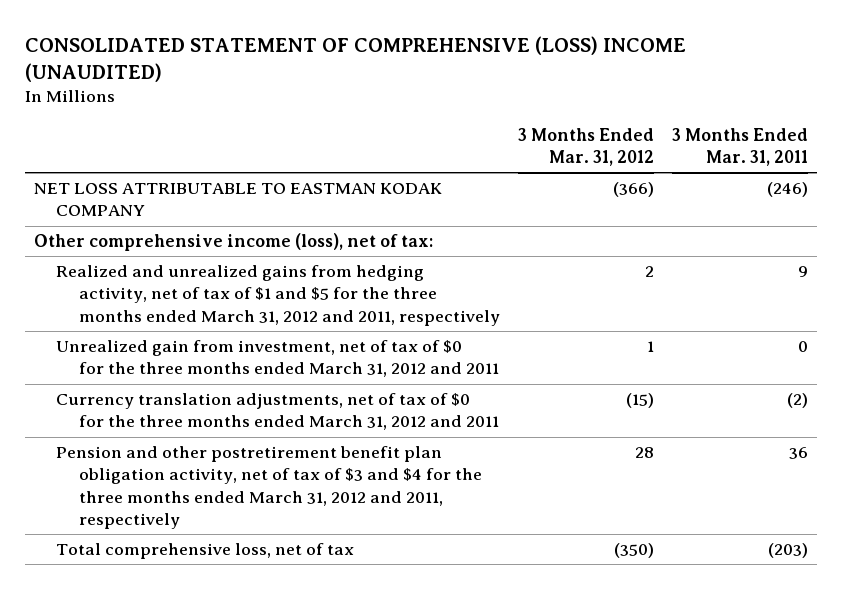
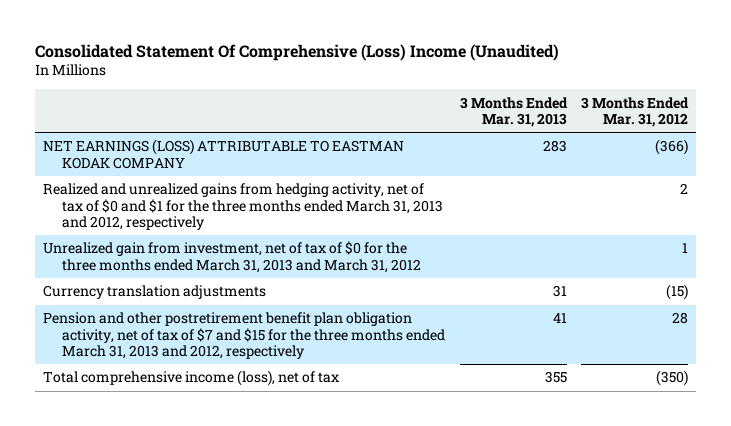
[24,35,686,82] CONSOLIDATED STATEMENT OF COMPREHENSIVE (LOSS) INCOME (UNAUDITED) -> [35,43,560,61] Consolidated Statement Of Comprehensive (Loss) Income (Unaudited)
[672,128,809,167] 3 Months Ended Mar. 31, 2011 -> none
none -> [459,96,568,127] 3 Months Ended Mar. 31, 2013
[33,233,433,252] Other comprehensive income (loss), net of tax: -> none
[56,393,499,431] Currency translation adjustments, net of tax of $0 for the three months ended March 31, 2012 and 2011 -> none
[33,183,442,217] NET LOSS ATTRIBUTABLE TO EASTMAN KODAK COMPANY -> [42,139,404,169] NET EARNINGS (LOSS) ATTRIBUTABLE TO EASTMAN KODAK COMPANY
[56,265,500,326] Realized and unrealized gains from hedging activity, net of tax of $1 and $5 for the three months ended March 31, 2012 and 2011, respectively -> [42,183,444,230] Realized and unrealized gains from hedging activity, net of tax of $0 and $1 for the three months ended March 31, 2013 and 2012, respectively
[56,340,499,378] Unrealized gain from investment, net of tax of $0 for the three months ended March 31, 2012 and 2011 -> [42,241,422,273] Unrealized gain from investment, net of tax of $0 for the three months ended March 31, 2013 and March 31, 2012
none -> [42,285,266,300] Currency translation adjustments
[56,446,482,529] Pension and other postretirement benefit plan obligation activity, net of tax of $3 and $4 for the three months ended March 31, 2012 and 2011, respectively -> [42,312,446,359] Pension and other postretirement benefit plan obligation activity, net of tax of $7 and $15 for the three months ended March 31, 2013 and 2012, respectively
[56,543,355,560] Total comprehensive loss, net of tax -> [42,370,339,387] Total comprehensive income (loss), net of tax

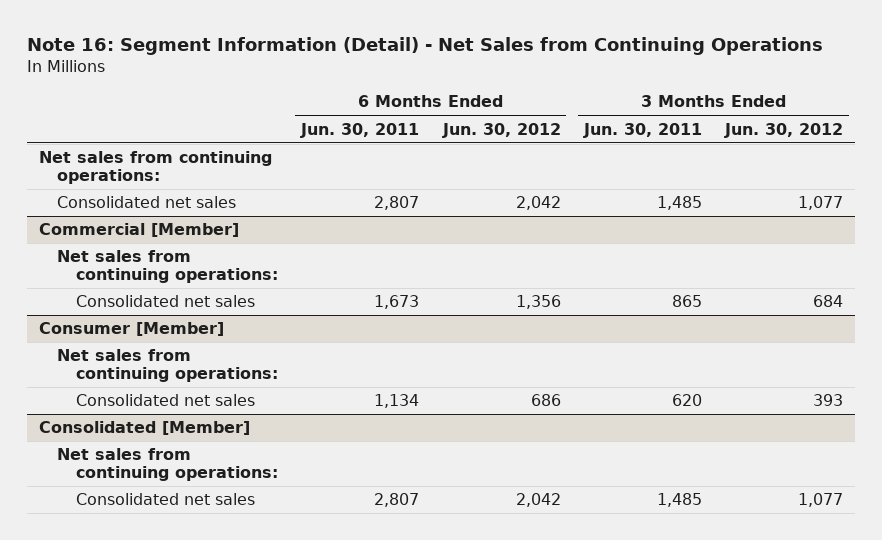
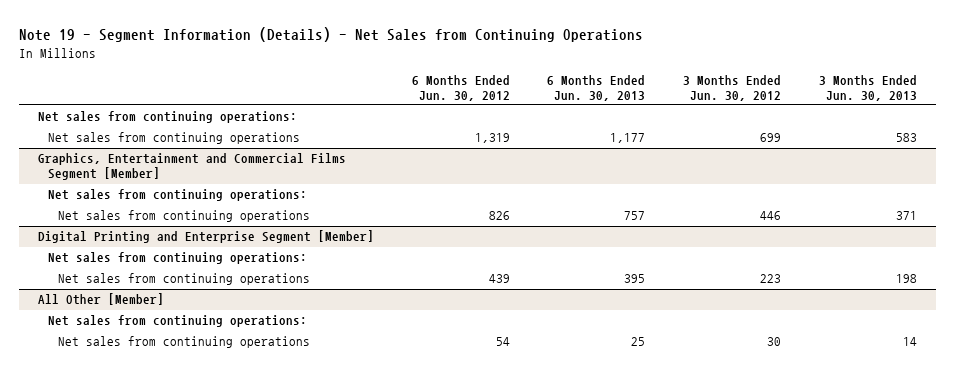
[27,37,824,56] Note 16: Segment Information (Detail) - Net Sales from Continuing Operations -> [19,27,644,43] Note 19 - Segment Information (Details) - Net Sales from Continuing Operations
[300,122,420,138] Jun. 30, 2011 -> none
[582,122,702,138] Jun. 30, 2011 -> none
none -> [547,74,646,101] 6 Months Ended Jun. 30, 2013
none -> [818,74,917,101] 3 Months Ended Jun. 30, 2013
[38,223,239,238] Commercial [Member] -> none
[57,196,237,209] Consolidated net sales -> [47,132,300,145] Net sales from continuing operations
[515,196,561,211] 2,042 -> [474,133,510,144] 1,319
[798,196,844,211] 1,077 -> [760,133,782,143] 699
none -> [38,153,347,181] Graphics, Entertainment and Commercial Films Segment [Member]
[38,322,224,337] Consumer [Member] -> none
[75,295,255,308] Consolidated net sales -> [57,210,310,223] Net sales from continuing operations
[515,295,561,310] 1,356 -> [488,211,510,221] 826
[813,295,844,308] 684 -> [760,211,782,221] 446
none -> [38,230,375,244] Digital Printing and Enterprise Segment [Member]
[38,421,250,436] Consolidated [Member] -> none
[75,394,255,407] Consolidated net sales -> [57,273,310,286] Net sales from continuing operations
[530,394,561,407] 686 -> [488,274,510,284] 439
[813,394,844,407] 393 -> [760,274,782,284] 223
none -> [38,293,165,306] All Other [Member]
[75,493,255,506] Consolidated net sales -> [57,336,310,349] Net sales from continuing operations
[515,493,561,508] 2,042 -> [495,337,510,347] 54
[798,493,844,508] 1,077 -> [767,337,782,347] 30

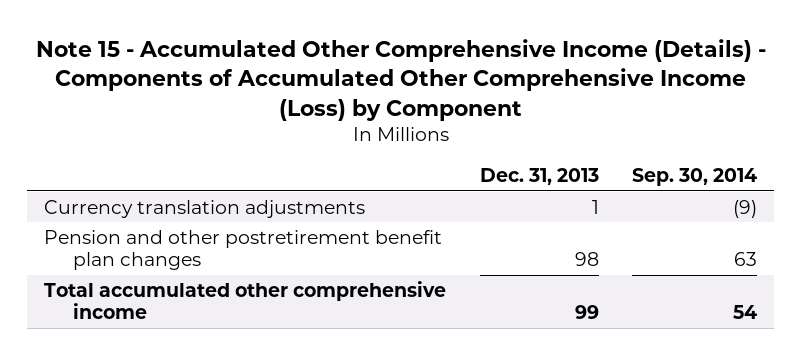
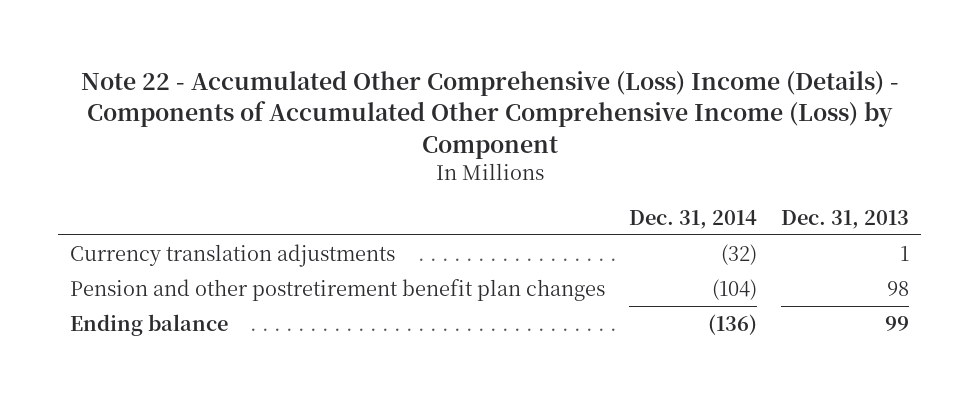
[35,38,766,121] Note 15 - Accumulated Other Comprehensive Income (Details) - Components of Accumulated Other Comprehensive Income (Loss) by Component -> [80,69,899,159] Note 22 - Accumulated Other Comprehensive (Loss) Income (Details) - Components of Accumulated Other Comprehensive Income (Loss) by Component
[632,168,758,187] Sep. 30, 2014 -> none
none -> [629,209,758,229] Dec. 31, 2014
[43,280,446,320] Total accumulated other comprehensive income -> [70,313,229,336] Ending balance

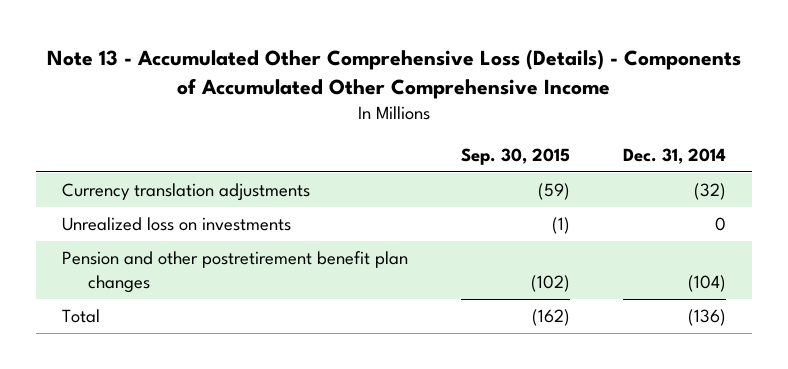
[80,69,899,159] Note 22 - Accumulated Other Comprehensive (Loss) Income (Details) - Components of Accumulated Other Comprehensive Income (Loss) by Component -> [47,48,742,99] Note 13 - Accumulated Other Comprehensive Loss (Details) - Components of Accumulated Other Comprehensive Income
[780,209,909,229] Dec. 31, 2013 -> none
none -> [461,147,571,165] Sep. 30, 2015
none -> [62,217,292,232] Unrealized loss on investments
[70,313,229,336] Ending balance -> [62,309,101,324] Total

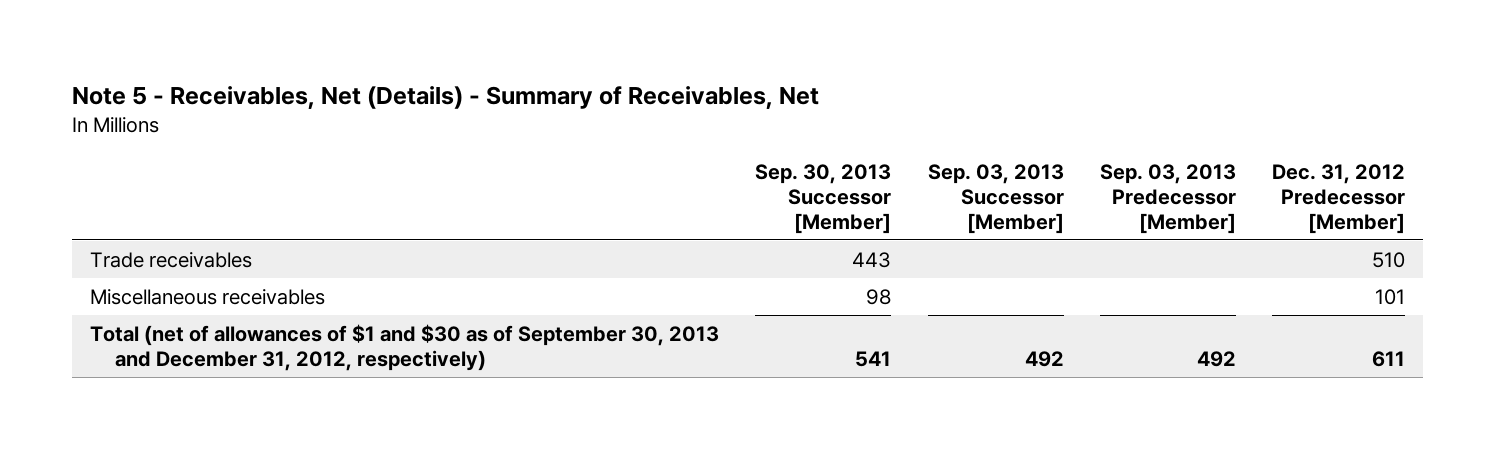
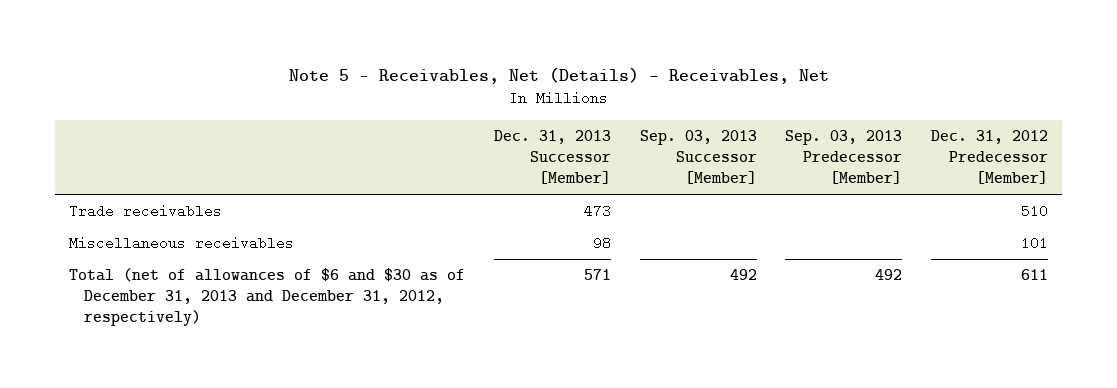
[71,86,819,110] Note 5 - Receivables, Net (Details) - Summary of Receivables, Net -> [288,66,829,84] Note 5 - Receivables, Net (Details) - Receivables, Net
[755,163,892,234] Sep. 30, 2013 Successor [Member] -> none
none -> [493,129,611,185] Dec. 31, 2013 Successor [Member]
[90,323,720,371] Total (net of allowances of $1 and $30 as of September 30, 2013 and December 31, 2012, respectively) -> [69,268,466,327] Total (net of allowances of $6 and $30 as of December 31, 2013 and December 31, 2012, respectively)

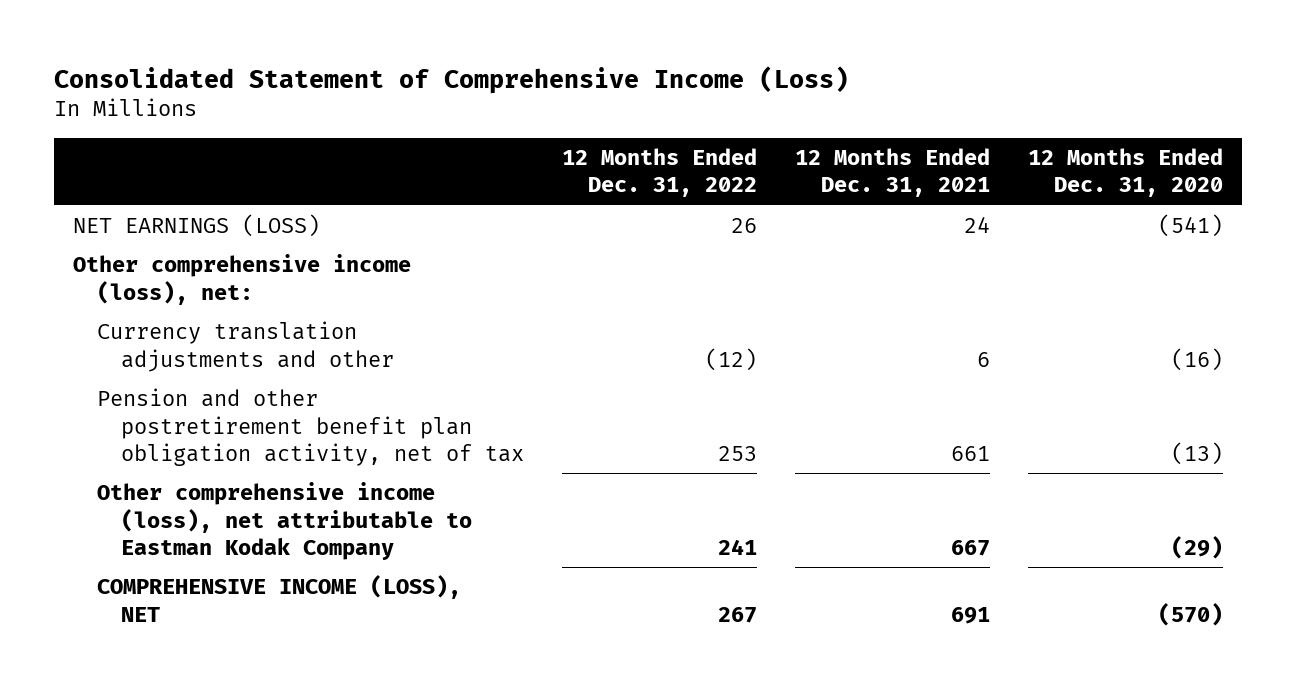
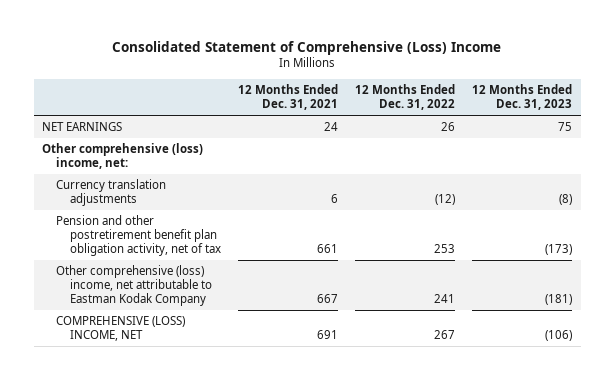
[54,65,850,94] Consolidated Statement of Comprehensive Income (Loss) -> [112,40,502,55] Consolidated Statement of Comprehensive (Loss) Income
[1027,147,1223,198] 12 Months Ended Dec. 31, 2020 -> none
none -> [472,84,573,111] 12 Months Ended Dec. 31, 2023
[73,214,321,238] NET EARNINGS (LOSS) -> [42,122,123,132] NET EARNINGS
[73,254,412,305] Other comprehensive income (loss), net: -> [42,143,204,170] Other comprehensive (loss) income, net:
[97,321,395,372] Currency translation adjustments and other -> [56,179,167,207] Currency translation adjustments
[97,482,473,561] Other comprehensive income (loss), net attributable to Eastman Kodak Company -> [56,265,213,307] Other comprehensive (loss) income, net attributable to Eastman Kodak Company
[97,575,462,622] COMPREHENSIVE INCOME (LOSS), NET -> [56,316,186,342] COMPREHENSIVE (LOSS) INCOME, NET

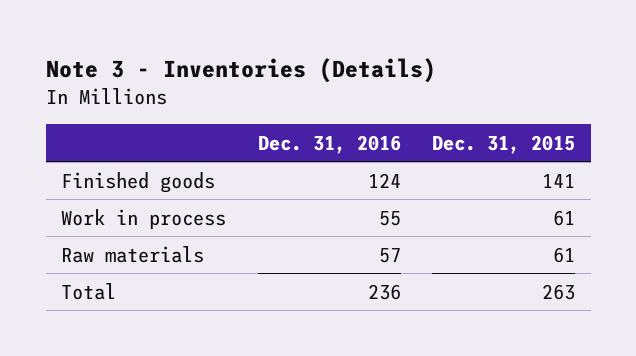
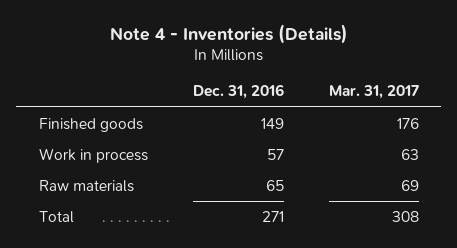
[45,57,436,83] Note 3 - Inventories (Details) -> [109,23,348,44] Note 4 - Inventories (Details)
[432,134,576,154] Dec. 31, 2015 -> none
none -> [328,85,419,100] Mar. 31, 2017
[367,172,401,188] 124 -> [260,117,284,129] 149
[378,210,401,226] 55 -> [266,148,284,160] 57
[378,247,401,263] 57 -> [265,179,284,191] 65
[367,283,401,300] 236 -> [261,210,284,222] 271

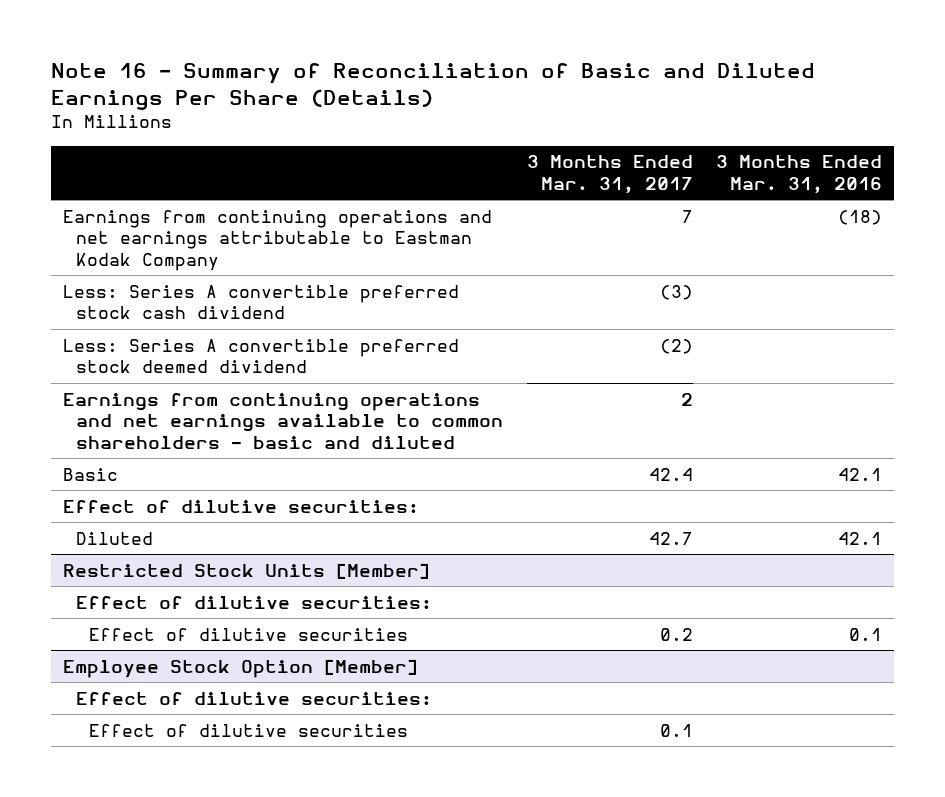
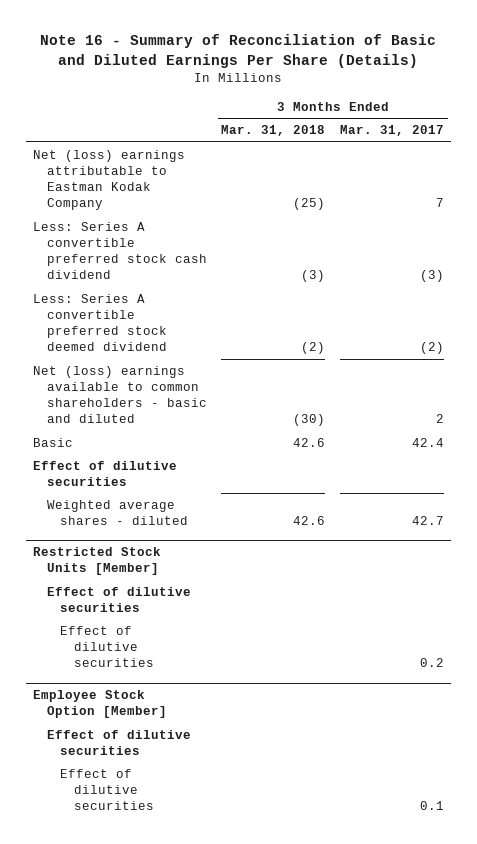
[716,155,883,194] 3 Months Ended Mar. 31, 2016 -> none
none -> [221,125,326,137] Mar. 31, 2018
[63,209,493,271] Earnings from continuing operations and net earnings attributable to Eastman Kodak Company -> [32,149,185,211] Net (loss) earnings attributable to Eastman Kodak Company
[63,392,504,449] Earnings from continuing operations and net earnings available to common shareholders - basic and diluted -> [32,365,207,424] Net (loss) earnings available to common shareholders - basic and diluted
[63,499,420,513] Effect of dilutive securities: -> [32,460,177,486] Effect of dilutive securities
[76,531,154,545] Diluted -> [46,499,189,525] Weighted average shares - diluted
[76,595,433,609] Effect of dilutive securities: -> [46,586,191,612] Effect of dilutive securities
[76,691,433,705] Effect of dilutive securities: -> [46,729,191,755] Effect of dilutive securities

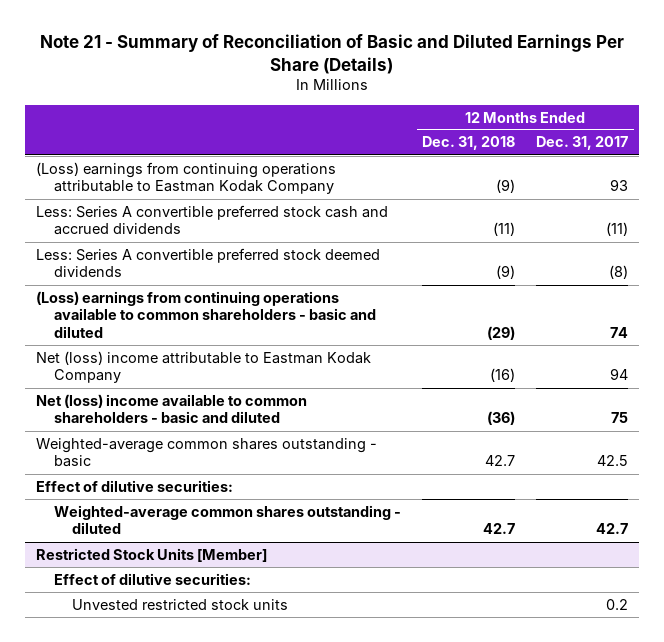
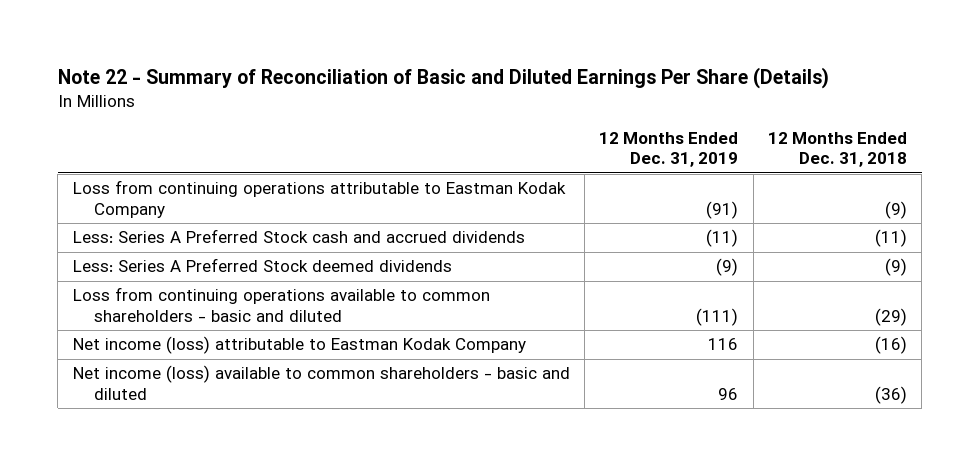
[39,33,624,74] Note 21 - Summary of Reconciliation of Basic and Diluted Earnings Per Share (Details) -> [57,67,829,90] Note 22 - Summary of Reconciliation of Basic and Diluted Earnings Per Share (Details)
[536,136,629,151] Dec. 31, 2017 -> none
none -> [599,132,739,168] 12 Months Ended Dec. 31, 2019
[35,437,377,468] Weighted-average common shares outstanding - basic -> none
[35,479,233,492] Effect of dilutive securities: -> none
[53,504,401,535] Weighted-average common shares outstanding - diluted -> none
[35,547,267,562] Restricted Stock Units [Member] -> none
[53,572,251,585] Effect of dilutive securities: -> none
[72,598,289,610] Unvested restricted stock units -> none
[35,161,336,195] (Loss) earnings from continuing operations attributable to Eastman Kodak Company -> [72,180,566,218] Loss from continuing operations attributable to Eastman Kodak Company
[35,204,388,236] Less: Series A convertible preferred stock cash and accrued dividends -> [72,229,525,244] Less: Series A Preferred Stock cash and accrued dividends
[35,247,380,278] Less: Series A convertible preferred stock deemed dividends -> [72,258,452,273] Less: Series A Preferred Stock deemed dividends
[35,290,376,339] (Loss) earnings from continuing operations available to common shareholders - basic and diluted -> [72,287,490,322] Loss from continuing operations available to common shareholders - basic and diluted
[35,350,371,384] Net (loss) income attributable to Eastman Kodak Company -> [72,336,526,355] Net income (loss) attributable to Eastman Kodak Company
[35,393,307,424] Net (loss) income available to common shareholders - basic and diluted -> [72,365,570,400] Net income (loss) available to common shareholders - basic and diluted

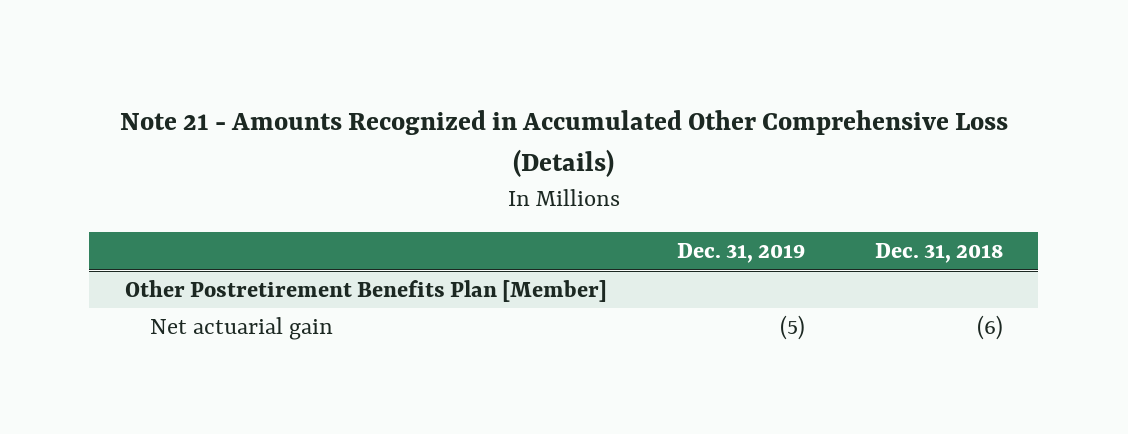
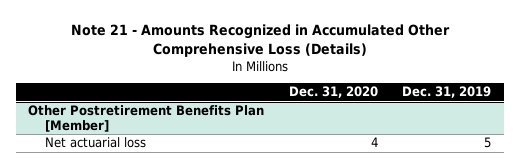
[874,243,1003,264] Dec. 31, 2018 -> none
none -> [288,86,378,99] Dec. 31, 2020
[149,317,333,341] Net actuarial gain -> [44,137,146,149] Net actuarial loss
[779,315,805,341] (5) -> [484,137,492,149] 5

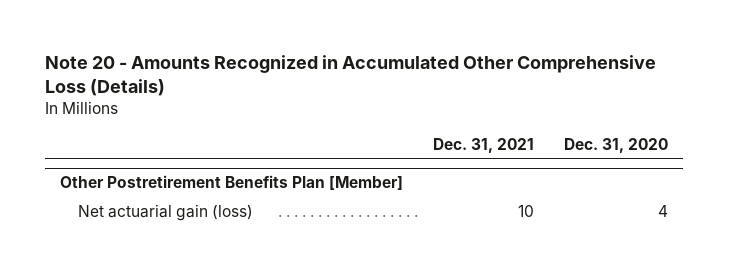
[70,23,450,57] Note 21 - Amounts Recognized in Accumulated Other Comprehensive Loss (Details) -> [45,55,657,97] Note 20 - Amounts Recognized in Accumulated Other Comprehensive Loss (Details)
[402,86,492,99] Dec. 31, 2019 -> none
none -> [433,137,535,153] Dec. 31, 2021
[44,137,146,149] Net actuarial loss -> [77,203,253,221] Net actuarial gain (loss)

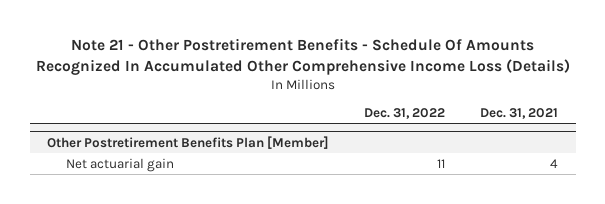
[45,55,657,97] Note 20 - Amounts Recognized in Accumulated Other Comprehensive Loss (Details) -> [35,38,570,76] Note 21 - Other Postretirement Benefits - Schedule Of Amounts Recognized In Accumulated Other Comprehensive Income Loss (Details)
[564,137,669,153] Dec. 31, 2020 -> none
none -> [364,108,446,120] Dec. 31, 2022
[77,203,253,221] Net actuarial gain (loss) -> [66,157,175,172] Net actuarial gain
[518,204,535,217] 10 -> [550,158,559,168] 4

